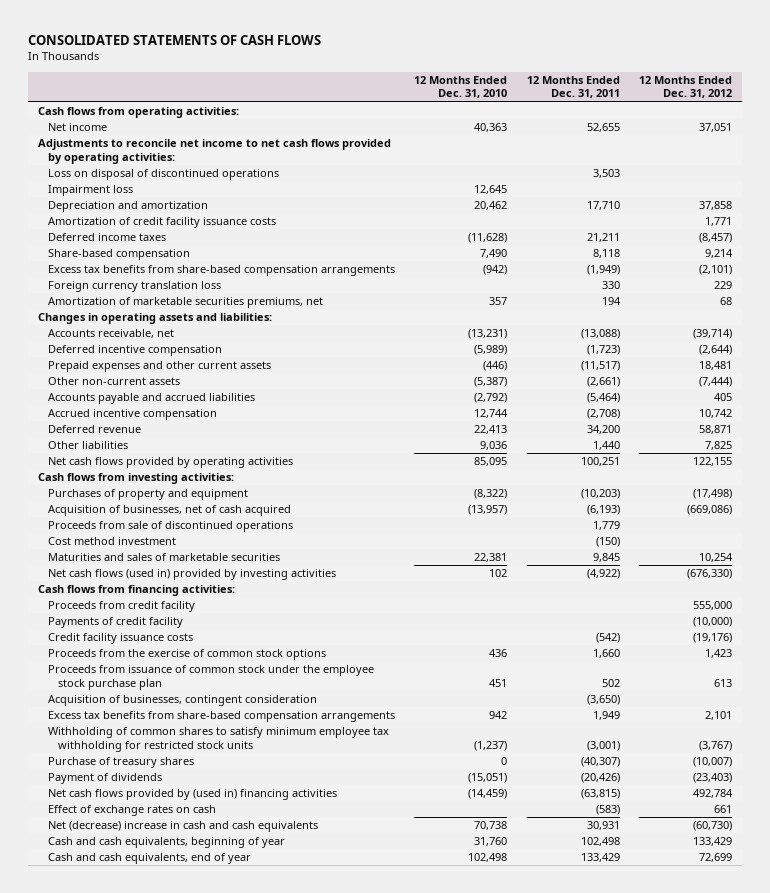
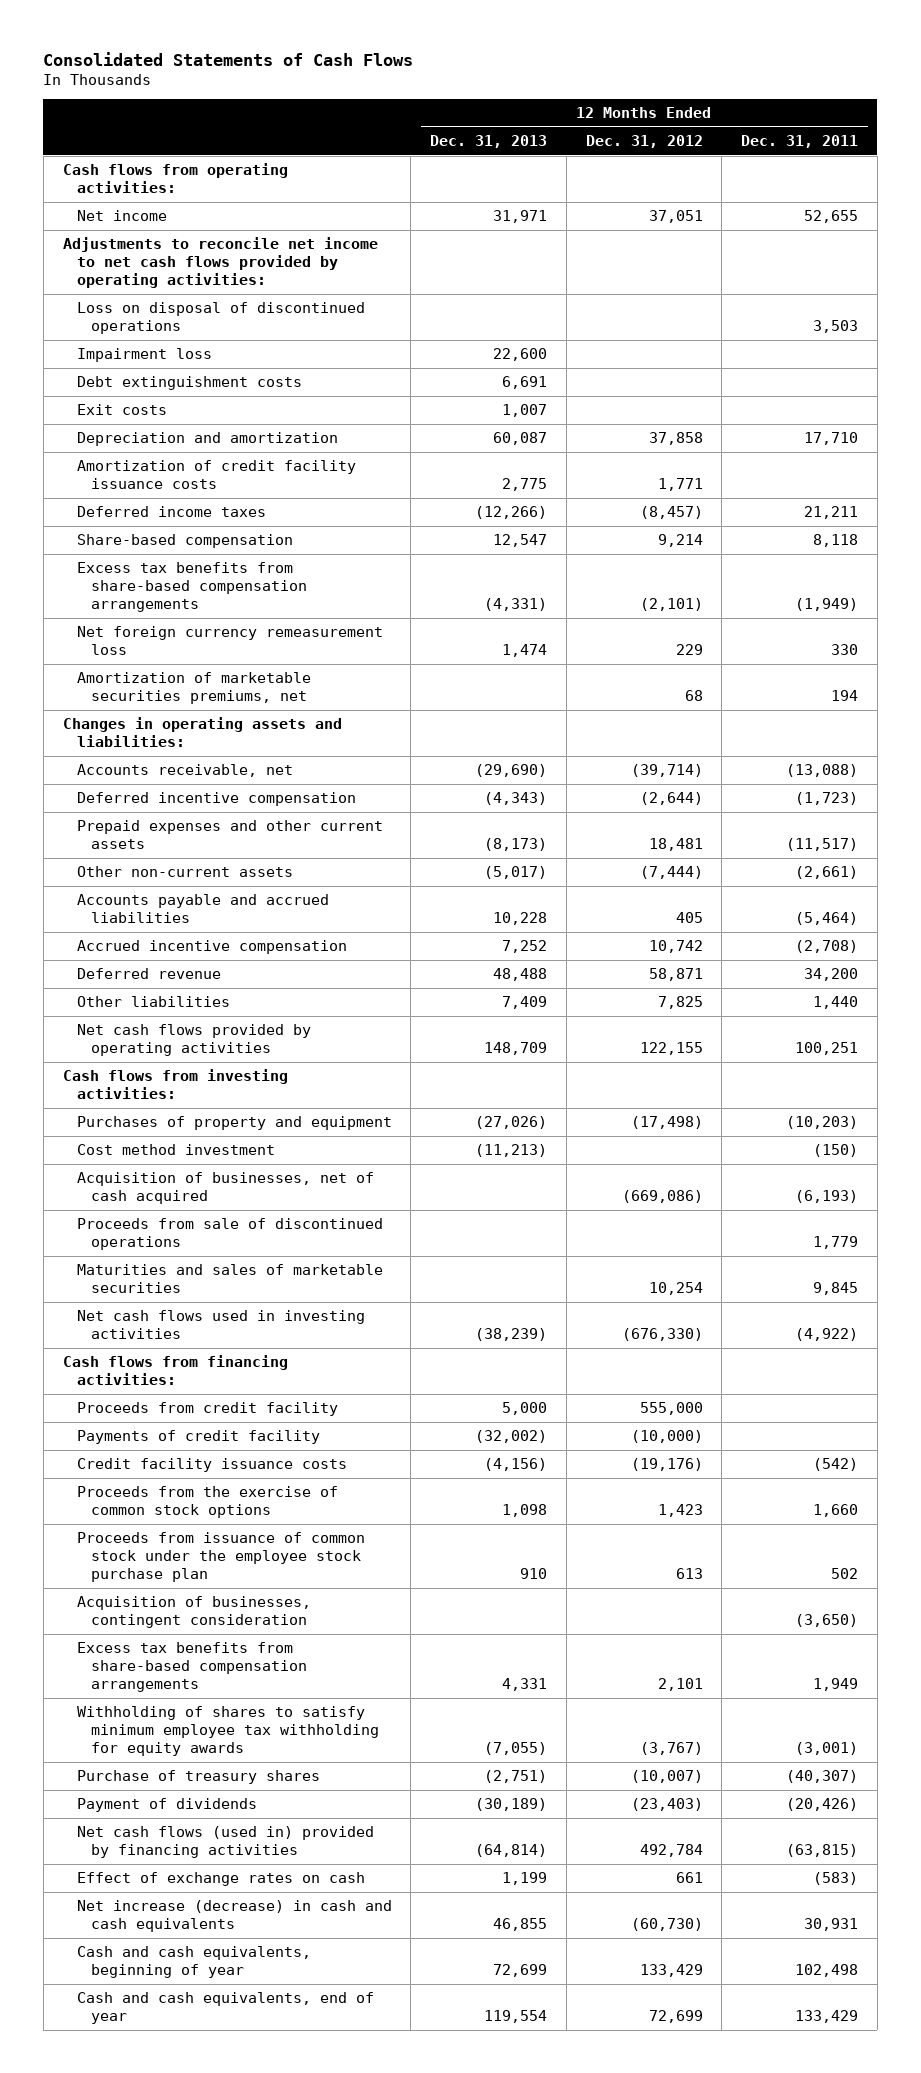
[28,35,322,46] CONSOLIDATED STATEMENTS OF CASH FLOWS -> [43,51,414,66] Consolidated Statements of Cash Flows
[414,75,508,99] 12 Months Ended Dec. 31, 2010 -> none
none -> [430,135,548,149] Dec. 31, 2013
none -> [76,376,302,391] Debt extinguishment costs
none -> [76,404,167,416] Exit costs
[47,281,221,293] Foreign currency translation loss -> [76,626,383,656] Net foreign currency remeasurement loss
[47,537,176,546] Cost method investment -> [76,1144,275,1156] Cost method investment
[47,569,336,581] Net cash flows (used in) provided by investing activities -> [76,1310,365,1340] Net cash flows used in investing activities
[47,727,389,752] Withholding of common shares to satisfy minimum employee tax withholding for restricted stock units -> [76,1706,379,1757] Withholding of shares to satisfy minimum employee tax withholding for equity awards
[47,789,337,801] Net cash flows provided by (used in) financing activities -> [76,1826,374,1859] Net cash flows (used in) provided by financing activities
[47,821,318,833] Net (decrease) increase in cash and cash equivalents -> [76,1900,392,1933] Net increase (decrease) in cash and cash equivalents

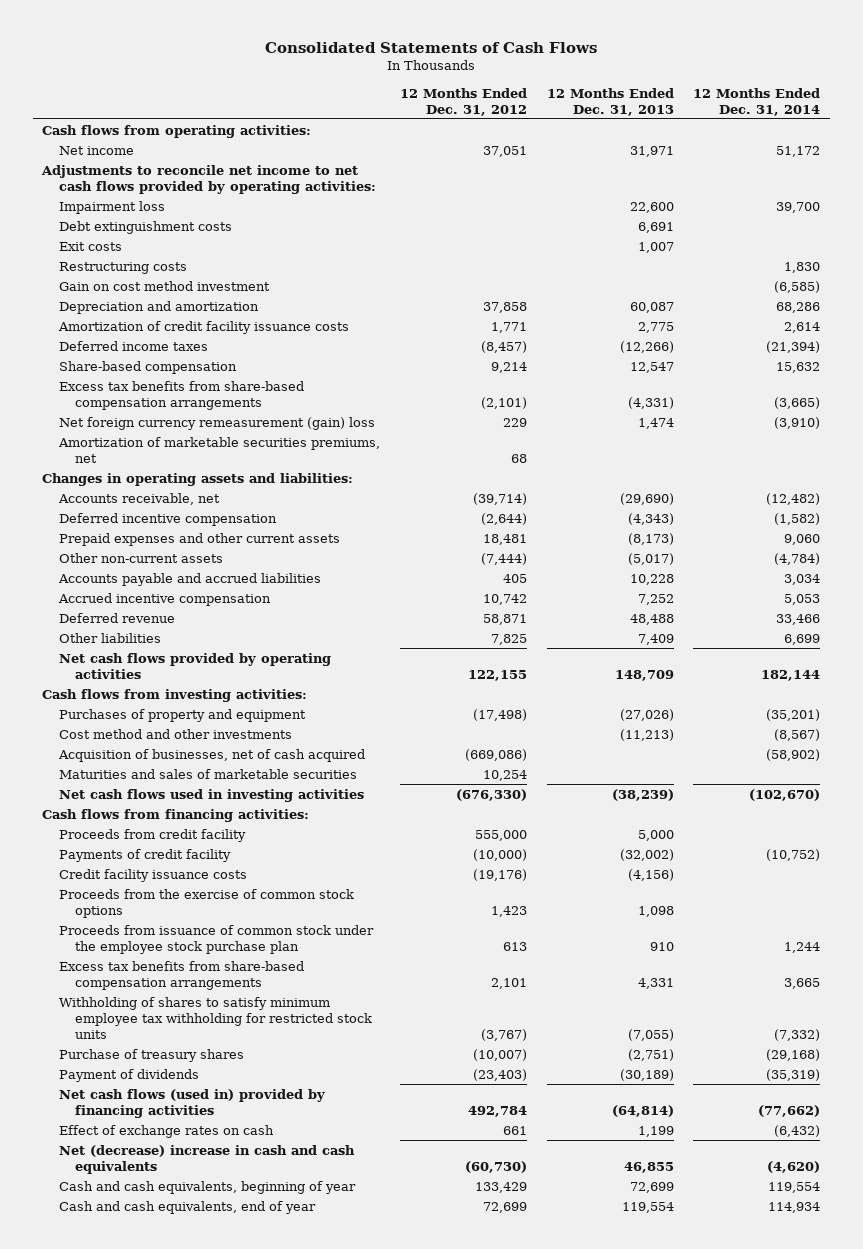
[741,135,859,149] Dec. 31, 2011 -> none
none -> [693,87,821,116] 12 Months Ended Dec. 31, 2014
[76,302,365,335] Loss on disposal of discontinued operations -> none
none -> [58,261,187,274] Restructuring costs
none -> [58,280,270,291] Gain on cost method investment
[76,626,383,656] Net foreign currency remeasurement loss -> [58,416,375,430] Net foreign currency remeasurement (gain) loss
[76,1144,275,1156] Cost method investment -> [58,728,292,739] Cost method and other investments
[76,1218,383,1251] Proceeds from sale of discontinued operations -> none
[76,1596,311,1629] Acquisition of businesses, contingent consideration -> none
[76,1706,379,1757] Withholding of shares to satisfy minimum employee tax withholding for equity awards -> [58,996,372,1039] Withholding of shares to satisfy minimum employee tax withholding for restricted stock units
[76,1900,392,1933] Net increase (decrease) in cash and cash equivalents -> [58,1144,355,1174] Net (decrease) increase in cash and cash equivalents

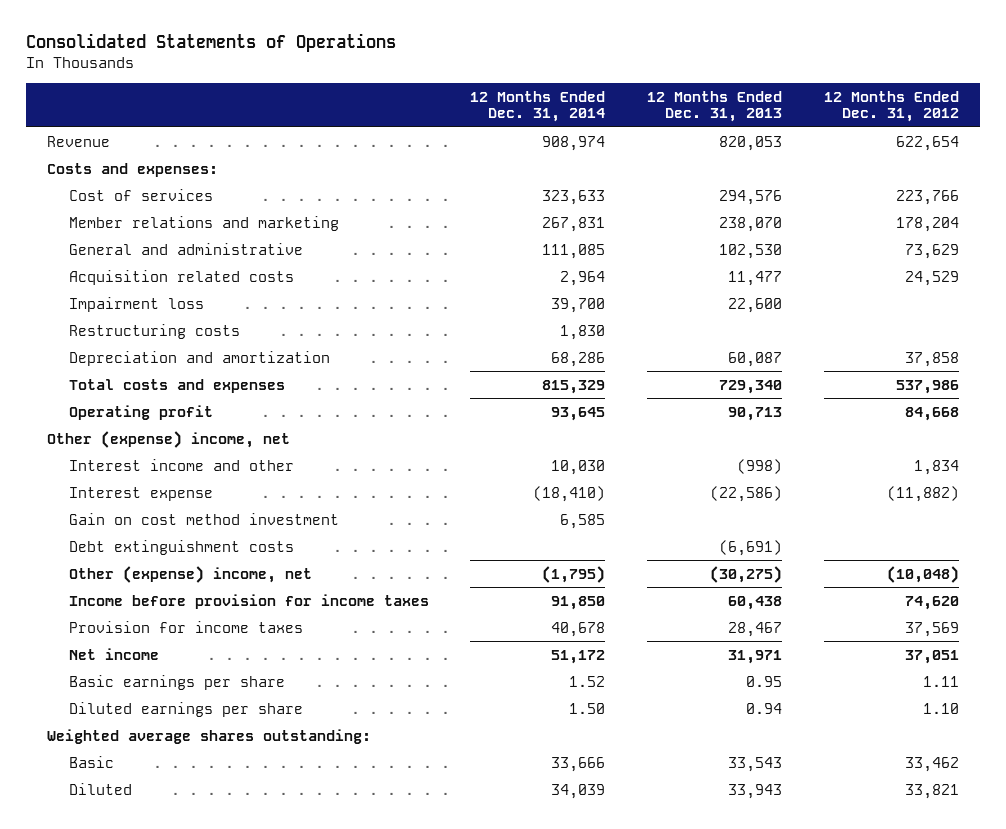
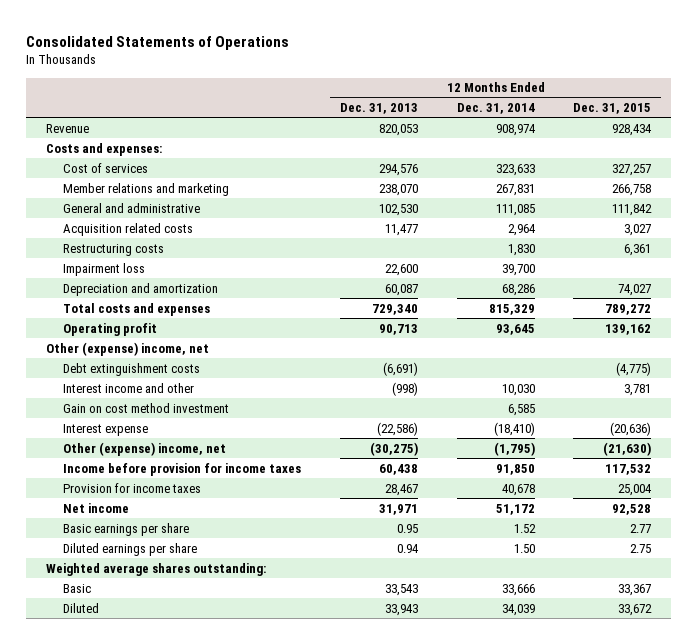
[824,90,960,123] 12 Months Ended Dec. 31, 2012 -> none
none -> [573,103,652,115] Dec. 31, 2015
[68,296,204,312] Impairment loss -> [63,262,146,276] Impairment loss
[68,539,294,555] Debt extinguishment costs -> [63,362,201,376] Debt extinguishment costs
[68,486,213,501] Interest expense -> [63,423,149,436] Interest expense

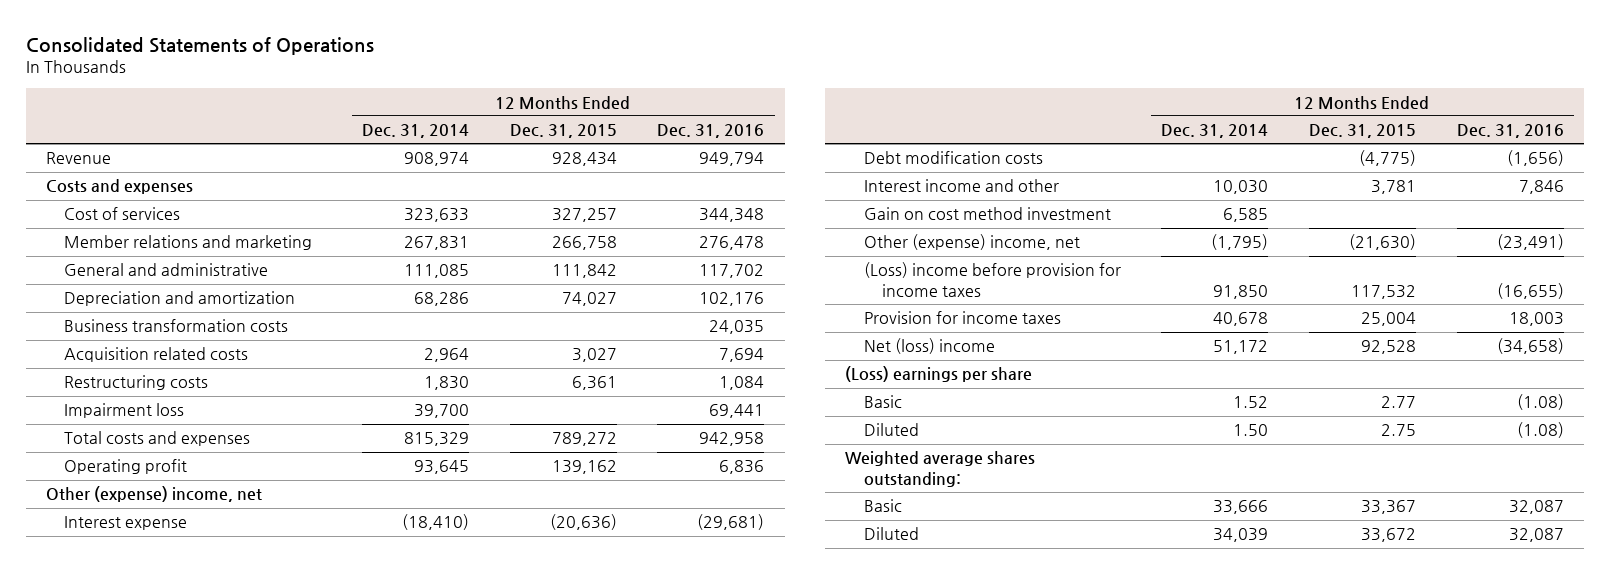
[339,103,418,115] Dec. 31, 2013 -> none
none -> [657,124,765,139] Dec. 31, 2016
[45,142,162,156] Costs and expenses: -> [46,179,194,195] Costs and expenses
[63,282,219,296] Depreciation and amortization -> [64,291,296,307] Depreciation and amortization
none -> [64,319,289,333] Business transformation costs
[63,423,149,436] Interest expense -> [64,516,188,531] Interest expense
[63,362,201,376] Debt extinguishment costs -> [863,151,1043,165] Debt modification costs
[63,462,302,476] Income before provision for income taxes -> [863,262,1121,297] (Loss) income before provision for income taxes
[63,502,130,513] Net income -> [863,338,995,355] Net (loss) income
none -> [845,366,1033,383] (Loss) earnings per share
[63,522,190,536] Basic earnings per share -> [863,395,902,409] Basic
[63,542,198,556] Diluted earnings per share -> [863,423,919,437] Diluted

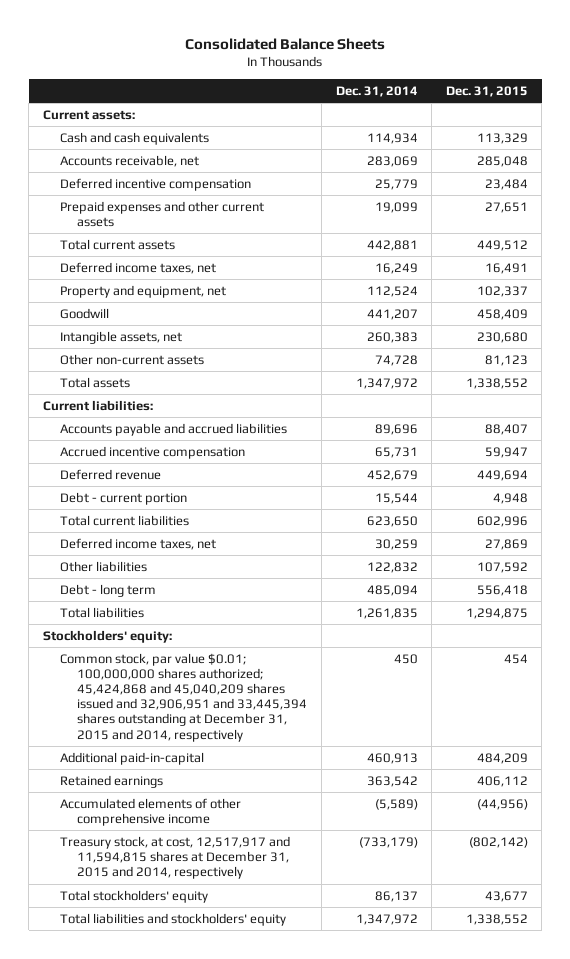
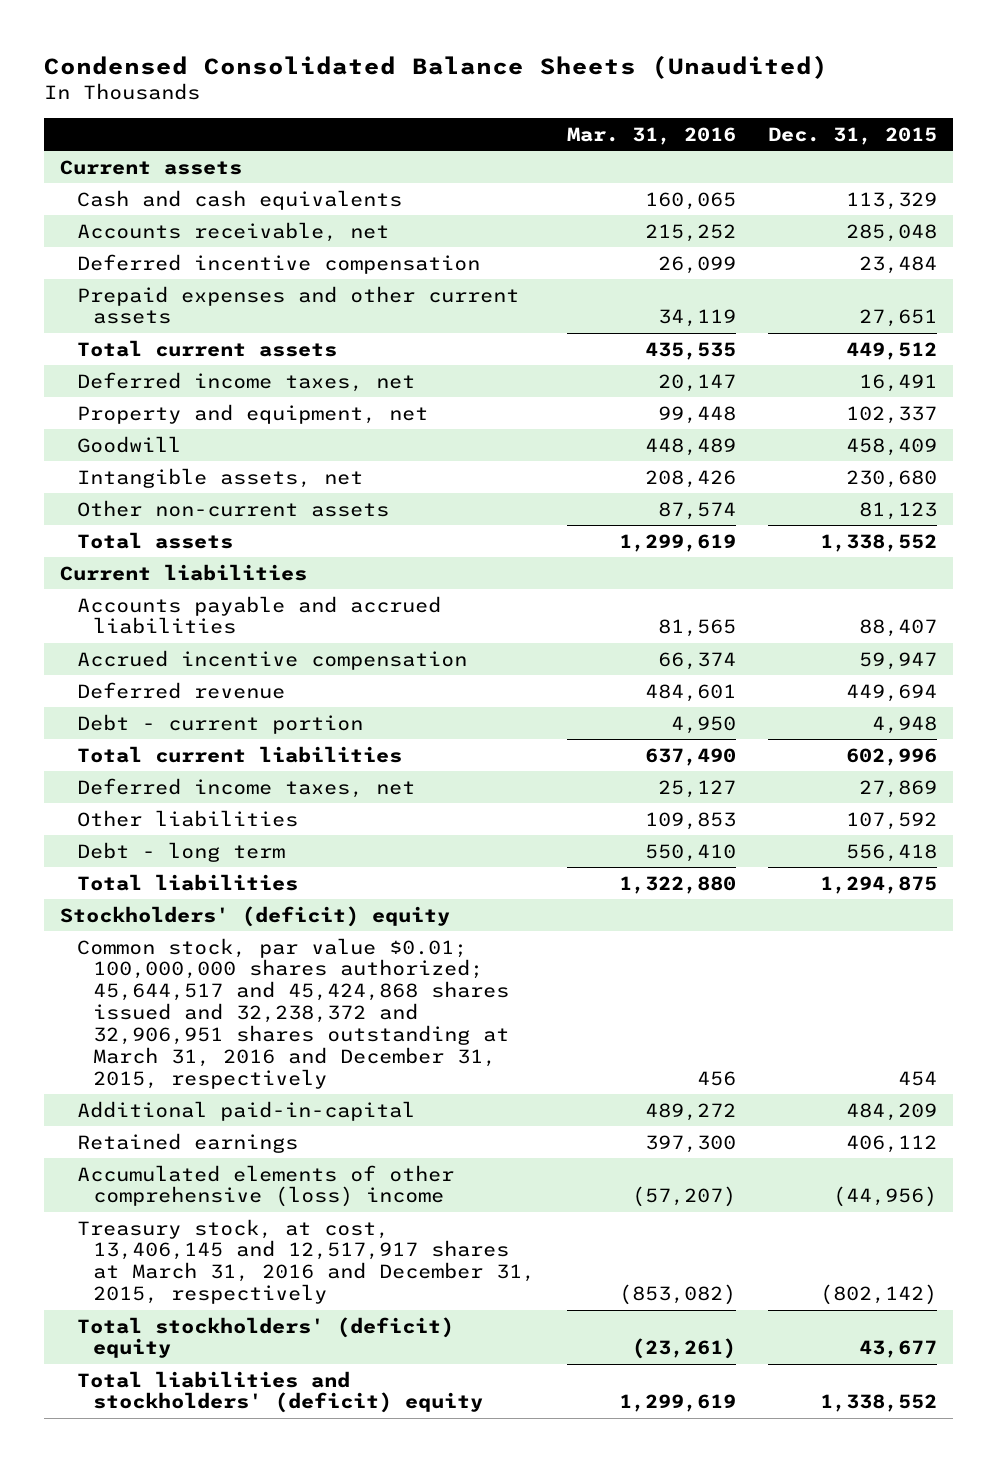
[185,37,386,50] Consolidated Balance Sheets -> [44,54,829,79] Condensed Consolidated Balance Sheets (Unaudited)
[335,85,418,97] Dec. 31, 2014 -> none
none -> [566,126,736,145] Mar. 31, 2016
[42,109,135,120] Current assets: -> [60,159,243,175] Current assets
[42,399,153,411] Current liabilities: -> [60,563,308,581] Current liabilities
[42,629,172,643] Stockholders' equity: -> [60,905,451,927] Stockholders' (deficit) equity
[60,652,308,742] Common stock, par value $0.01; 100,000,000 shares authorized; 45,424,868 and 45,040,209 shares issued and 32,906,951 and 33,445,394 shares outstanding at December 31, 2015 and 2014, respectively -> [76,937,509,1089] Common stock, par value $0.01; 100,000,000 shares authorized; 45,644,517 and 45,424,868 shares issued and 32,238,372 and 32,906,951 shares outstanding at March 31, 2016 and December 31, 2015, respectively
[60,797,242,826] Accumulated elements of other comprehensive income -> [76,1164,454,1208] Accumulated elements of other comprehensive (loss) income
[60,835,291,880] Treasury stock, at cost, 12,517,917 and 11,594,815 shares at December 31, 2015 and 2014, respectively -> [76,1218,535,1305] Treasury stock, at cost, 13,406,145 and 12,517,917 shares at March 31, 2016 and December 31, 2015, respectively
[60,889,209,903] Total stockholders' equity -> [76,1316,454,1359] Total stockholders' (deficit) equity
[60,912,287,926] Total liabilities and stockholders' equity -> [76,1370,483,1414] Total liabilities and stockholders' (deficit) equity

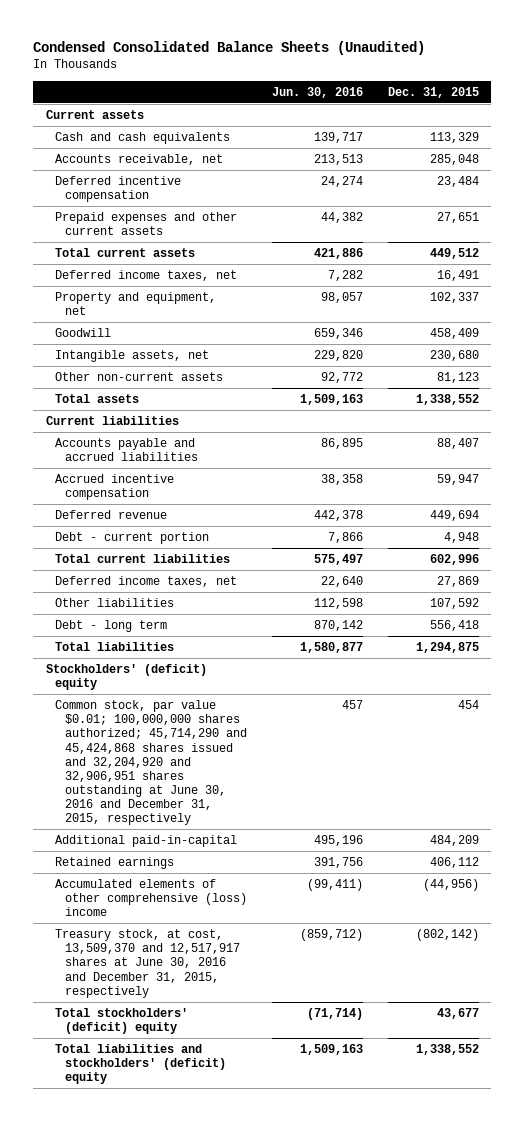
[566,126,736,145] Mar. 31, 2016 -> none
none -> [271,86,363,98] Jun. 30, 2016
[76,937,509,1089] Common stock, par value $0.01; 100,000,000 shares authorized; 45,644,517 and 45,424,868 shares issued and 32,238,372 and 32,906,951 shares outstanding at March 31, 2016 and December 31, 2015, respectively -> [55,700,247,826] Common stock, par value $0.01; 100,000,000 shares authorized; 45,714,290 and 45,424,868 shares issued and 32,204,920 and 32,906,951 shares outstanding at June 30, 2016 and December 31, 2015, respectively
[76,1218,535,1305] Treasury stock, at cost, 13,406,145 and 12,517,917 shares at March 31, 2016 and December 31, 2015, respectively -> [55,929,240,998] Treasury stock, at cost, 13,509,370 and 12,517,917 shares at June 30, 2016 and December 31, 2015, respectively

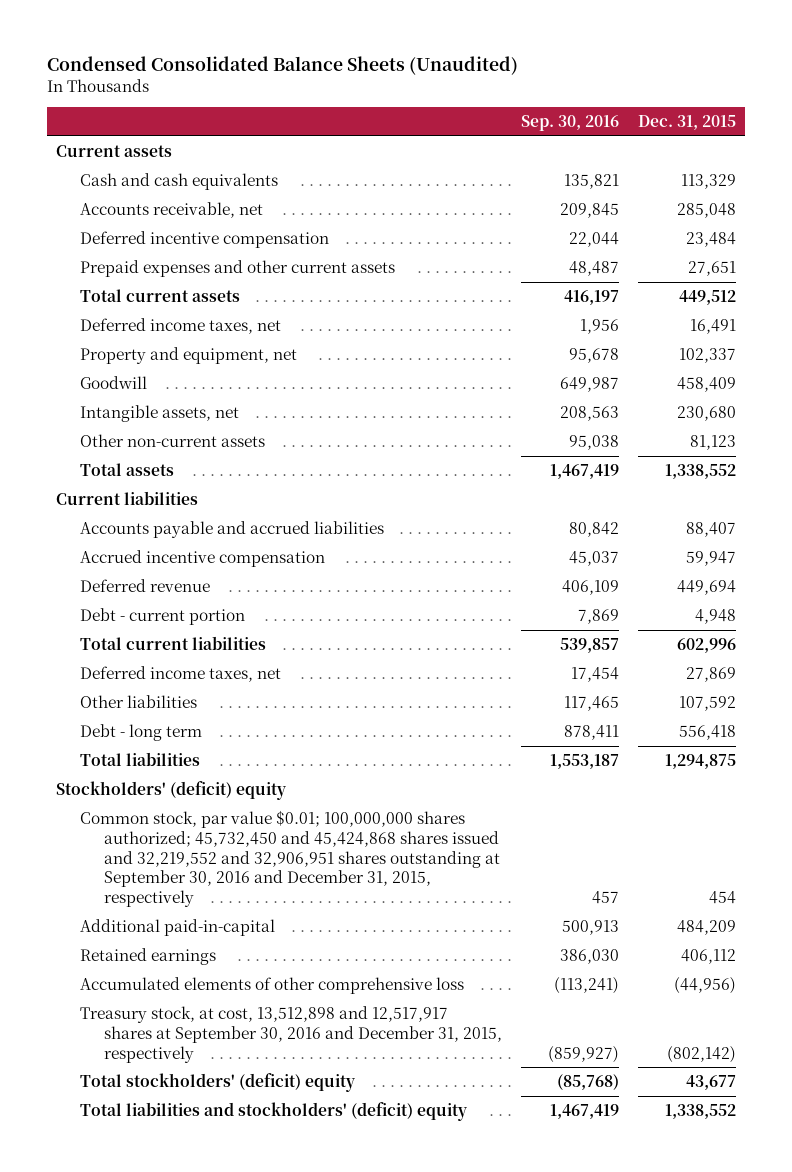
[271,86,363,98] Jun. 30, 2016 -> none
none -> [520,115,619,132] Sep. 30, 2016
[55,700,247,826] Common stock, par value $0.01; 100,000,000 shares authorized; 45,714,290 and 45,424,868 shares issued and 32,204,920 and 32,906,951 shares outstanding at June 30, 2016 and December 31, 2015, respectively -> [80,809,501,908] Common stock, par value $0.01; 100,000,000 shares authorized; 45,732,450 and 45,424,868 shares issued and 32,219,552 and 32,906,951 shares outstanding at September 30, 2016 and December 31, 2015, respectively
[55,879,247,917] Accumulated elements of other comprehensive (loss) income -> [80,976,465,994] Accumulated elements of other comprehensive loss
[55,929,240,998] Treasury stock, at cost, 13,509,370 and 12,517,917 shares at June 30, 2016 and December 31, 2015, respectively -> [80,1005,503,1063] Treasury stock, at cost, 13,512,898 and 12,517,917 shares at September 30, 2016 and December 31, 2015, respectively

